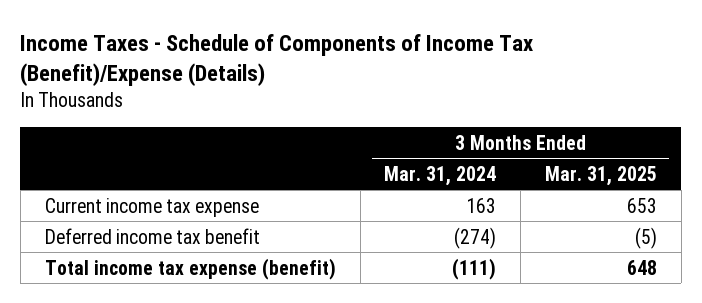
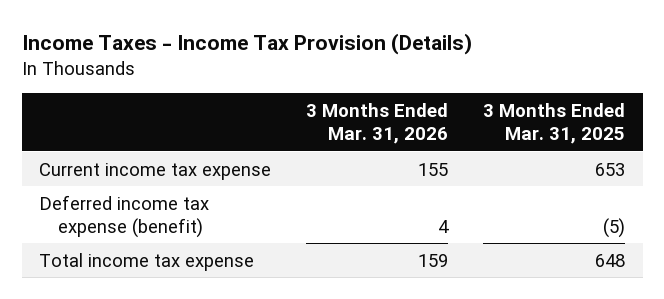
[20,33,534,87] Income Taxes - Schedule of Components of Income Tax (Benefit)/Expense (Details) -> [21,33,472,56] Income Taxes - Income Tax Provision (Details)
[384,165,497,186] Mar. 31, 2024 -> none
none -> [306,102,449,144] 3 Months Ended Mar. 31, 2026
[44,227,260,244] Deferred income tax benefit -> [39,194,210,238] Deferred income tax expense (benefit)
[44,257,336,280] Total income tax expense (benefit) -> [39,252,255,271] Total income tax expense

